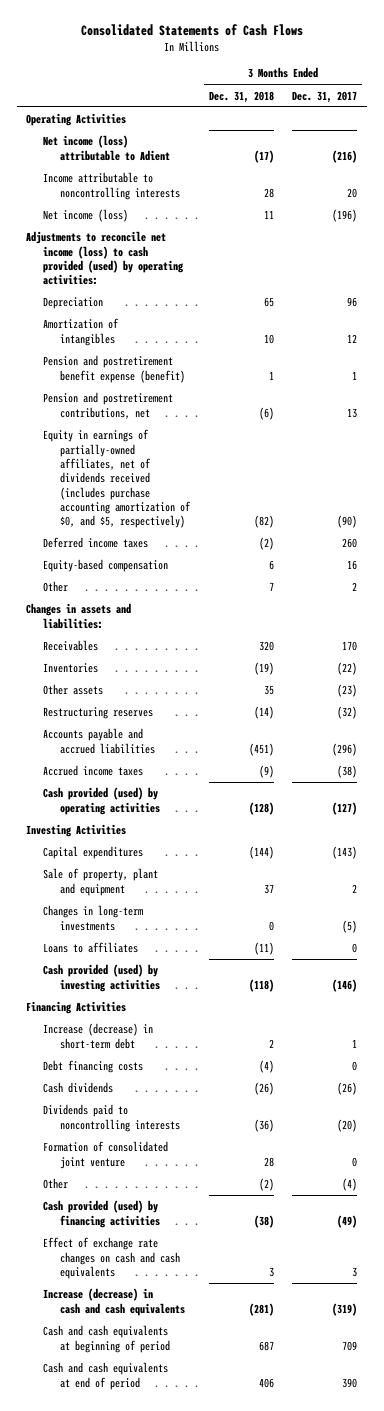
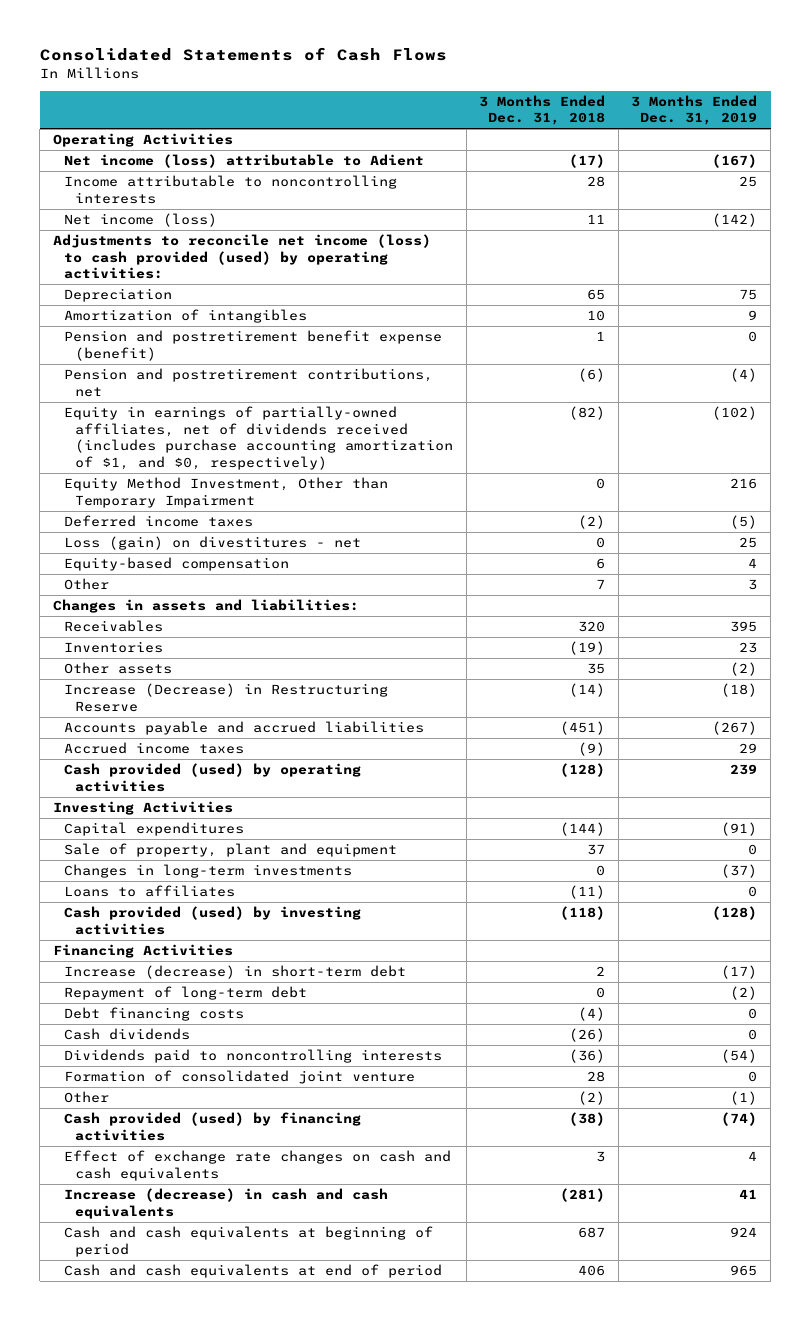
[292,90,358,103] Dec. 31, 2017 -> none
none -> [631,94,758,126] 3 Months Ended Dec. 31, 2019
[43,429,191,529] Equity in earnings of partially-owned affiliates, net of dividends received (includes purchase accounting amortization of $0, and $5, respectively) -> [64,406,454,470] Equity in earnings of partially-owned affiliates, net of dividends received (includes purchase accounting amortization of $1, and $0, respectively)
none -> [64,477,389,508] Equity Method Investment, Other than Temporary Impairment
none -> [64,536,362,551] Loss (gain) on divestitures - net
[43,707,154,720] Restructuring reserves -> [64,683,389,712] Increase (Decrease) in Restructuring Reserve
none -> [64,986,308,1001] Repayment of long-term debt

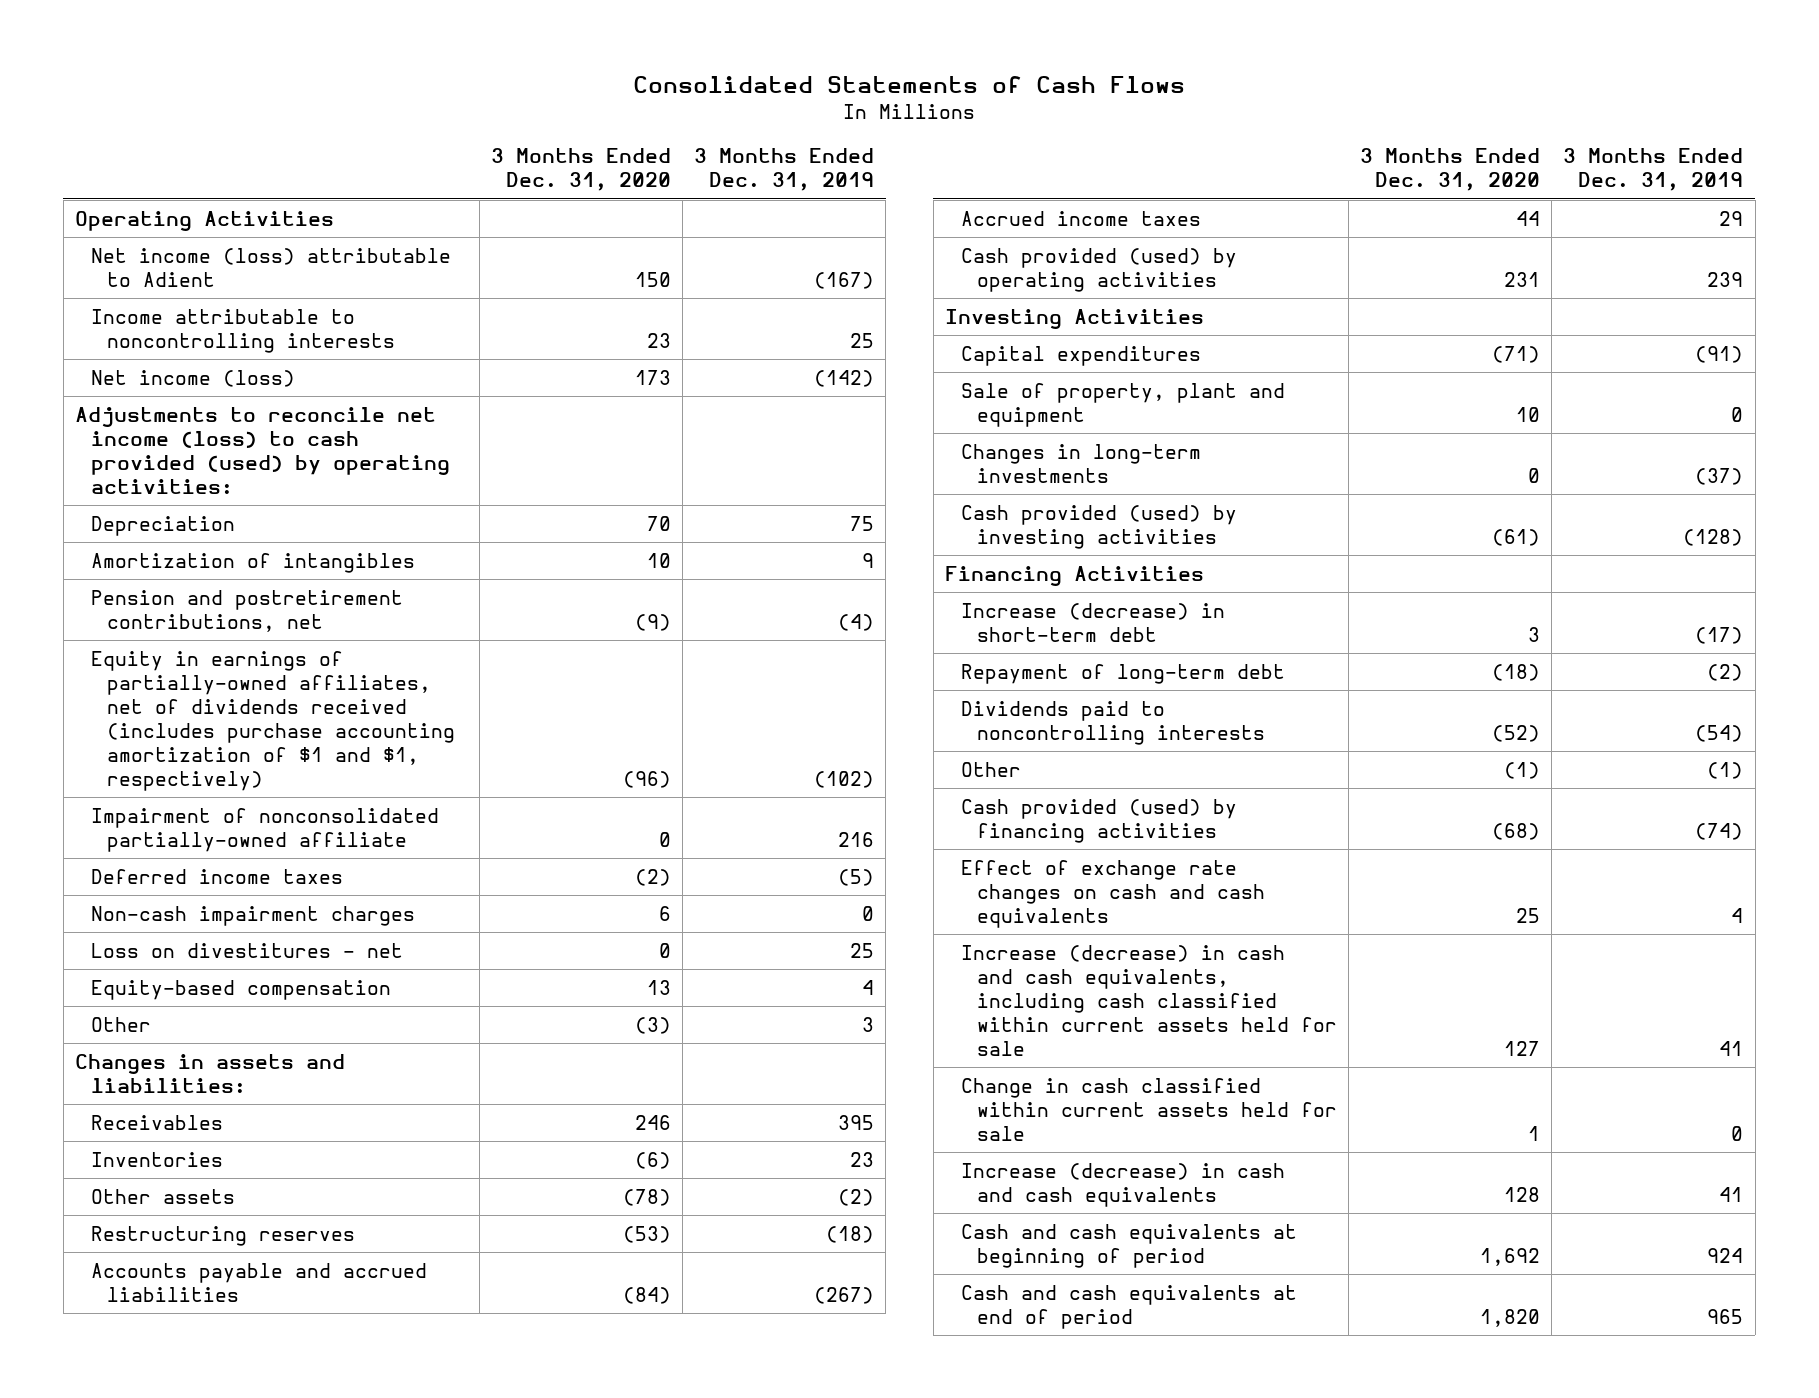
[479,94,606,126] 3 Months Ended Dec. 31, 2018 -> none
none -> [490,148,671,192] 3 Months Ended Dec. 31, 2020
[64,330,443,361] Pension and postretirement benefit expense (benefit) -> none
[64,406,454,470] Equity in earnings of partially-owned affiliates, net of dividends received (includes purchase accounting amortization of $1, and $0, respectively) -> [91,650,456,791] Equity in earnings of partially-owned affiliates, net of dividends received (includes purchase accounting amortization of $1 and $1, respectively)
[64,477,389,508] Equity Method Investment, Other than Temporary Impairment -> [91,807,440,852] Impairment of nonconsolidated partially-owned affiliate
none -> [91,905,416,926] Non-cash impairment charges
[64,536,362,551] Loss (gain) on divestitures - net -> [91,942,404,958] Loss on divestitures - net
[64,683,389,712] Increase (Decrease) in Restructuring Reserve -> [91,1225,356,1246] Restructuring reserves
[64,885,236,898] Loans to affiliates -> none
[64,1007,245,1022] Debt financing costs -> none
[64,1028,191,1041] Cash dividends -> none
[64,1070,416,1085] Formation of consolidated joint venture -> none
none -> [960,944,1337,1056] Increase (decrease) in cash and cash equivalents, including cash classified within current assets held for sale
none -> [960,1077,1337,1141] Change in cash classified within current assets held for sale

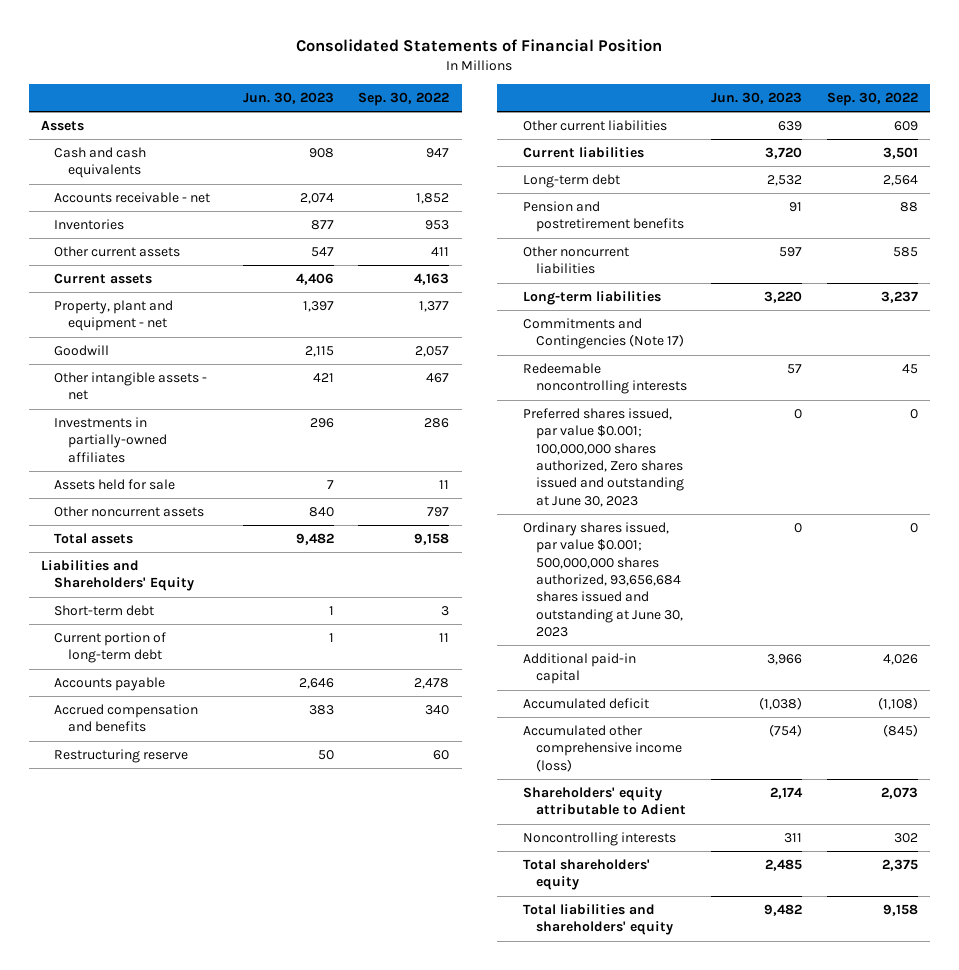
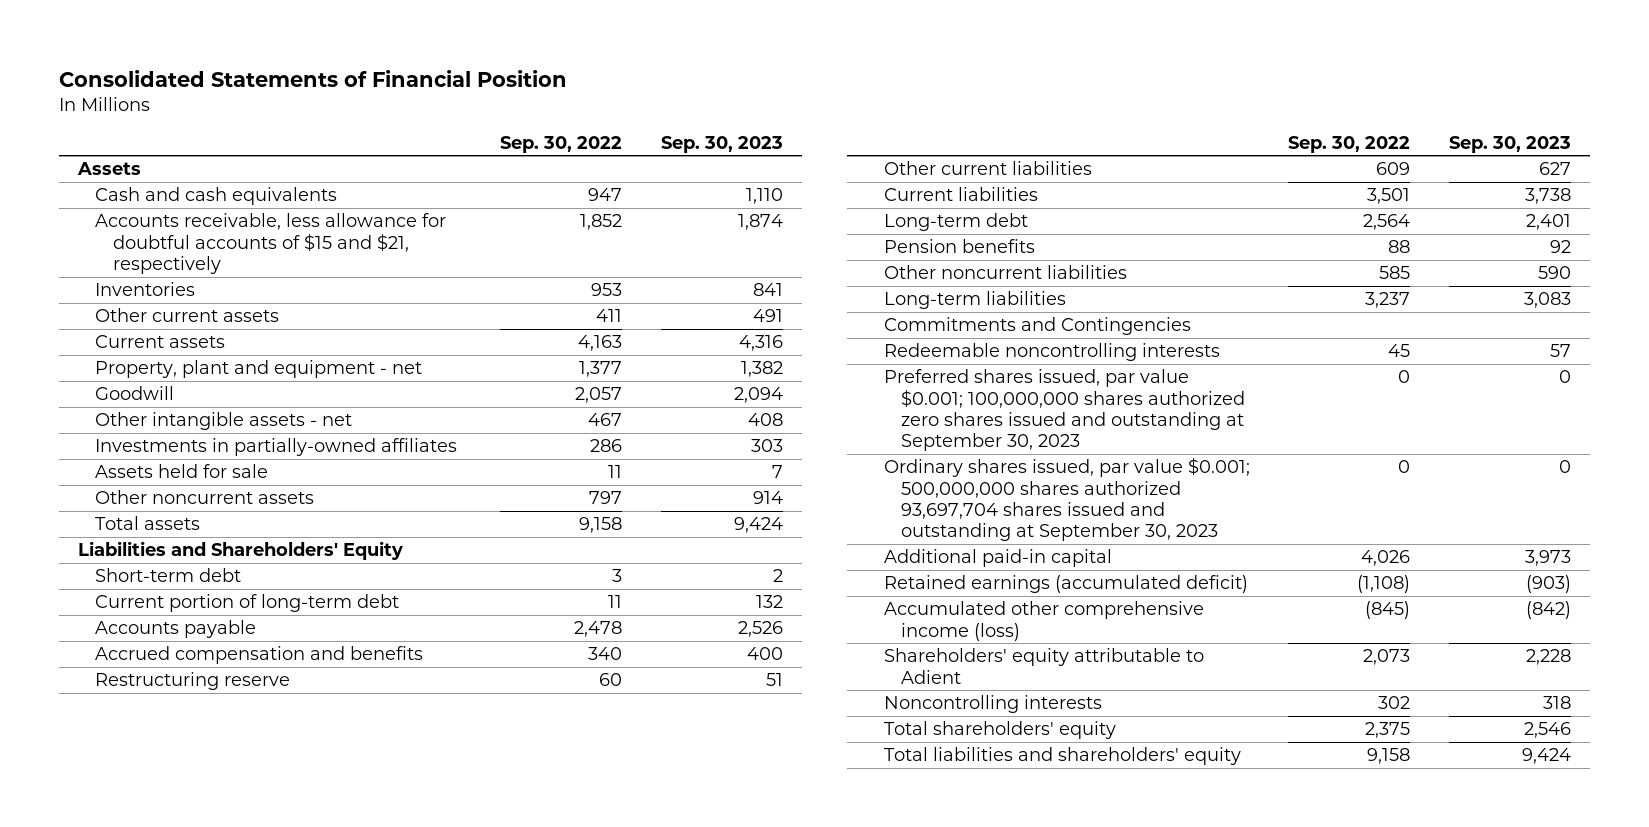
[243,92,335,105] Jun. 30, 2023 -> none
none -> [660,135,783,153] Sep. 30, 2023
[54,192,211,204] Accounts receivable - net -> [95,213,447,275] Accounts receivable, less allowance for doubtful accounts of $15 and $21, respectively
[522,201,685,233] Pension and postretirement benefits -> [883,239,1035,254] Pension benefits
[522,318,685,350] Commitments and Contingencies (Note 17) -> [883,317,1191,336] Commitments and Contingencies
[522,408,685,507] Preferred shares issued, par value $0.001; 100,000,000 shares authorized, Zero shares issued and outstanding at June 30, 2023 -> [883,369,1246,452] Preferred shares issued, par value $0.001; 100,000,000 shares authorized zero shares issued and outstanding at September 30, 2023
[522,522,684,638] Ordinary shares issued, par value $0.001; 500,000,000 shares authorized, 93,656,684 shares issued and outstanding at June 30, 2023 -> [883,457,1250,542] Ordinary shares issued, par value $0.001; 500,000,000 shares authorized 93,697,704 shares issued and outstanding at September 30, 2023
[522,698,649,710] Accumulated deficit -> [883,575,1248,594] Retained earnings (accumulated deficit)

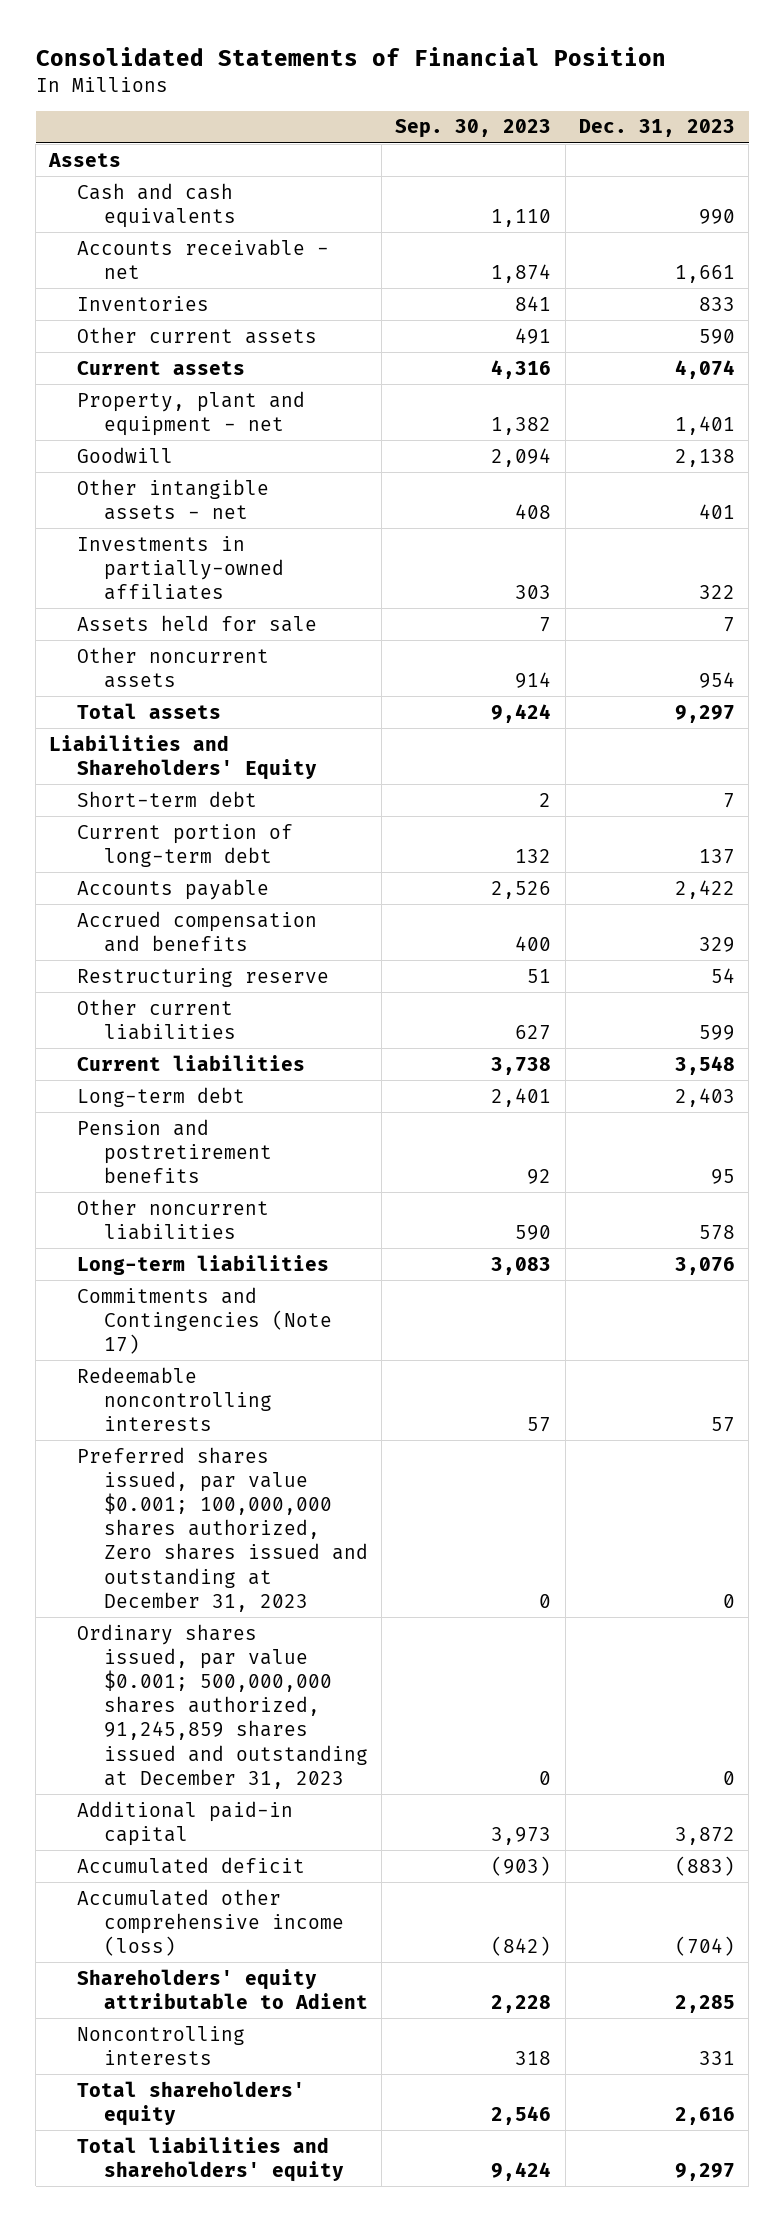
[499,135,622,153] Sep. 30, 2022 -> none
none -> [578,119,735,138] Dec. 31, 2023
[95,213,447,275] Accounts receivable, less allowance for doubtful accounts of $15 and $21, respectively -> [76,238,329,279] Accounts receivable - net
[883,239,1035,254] Pension benefits -> [76,1118,272,1184] Pension and postretirement benefits
[883,317,1191,336] Commitments and Contingencies -> [76,1286,332,1355] Commitments and Contingencies (Note 17)
[883,369,1246,452] Preferred shares issued, par value $0.001; 100,000,000 shares authorized zero shares issued and outstanding at September 30, 2023 -> [76,1446,368,1612] Preferred shares issued, par value $0.001; 100,000,000 shares authorized, Zero shares issued and outstanding at December 31, 2023
[883,457,1250,542] Ordinary shares issued, par value $0.001; 500,000,000 shares authorized 93,697,704 shares issued and outstanding at September 30, 2023 -> [76,1623,368,1789] Ordinary shares issued, par value $0.001; 500,000,000 shares authorized, 91,245,859 shares issued and outstanding at December 31, 2023
[883,575,1248,594] Retained earnings (accumulated deficit) -> [76,1856,305,1874] Accumulated deficit

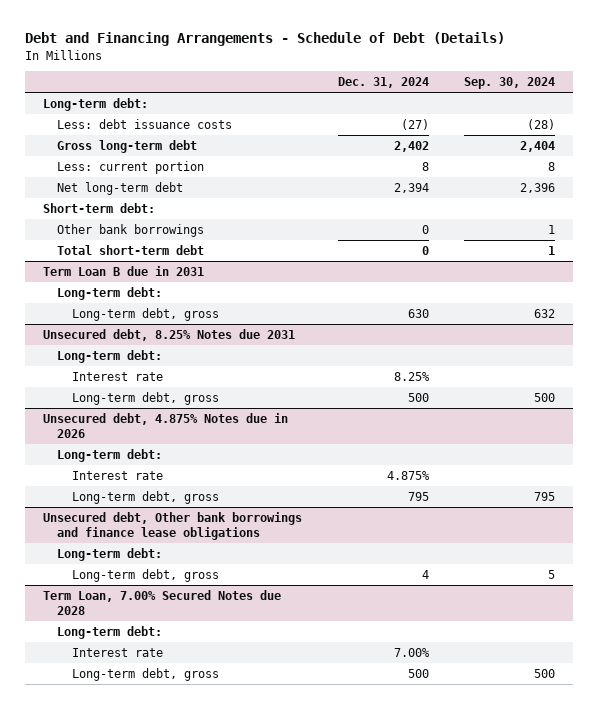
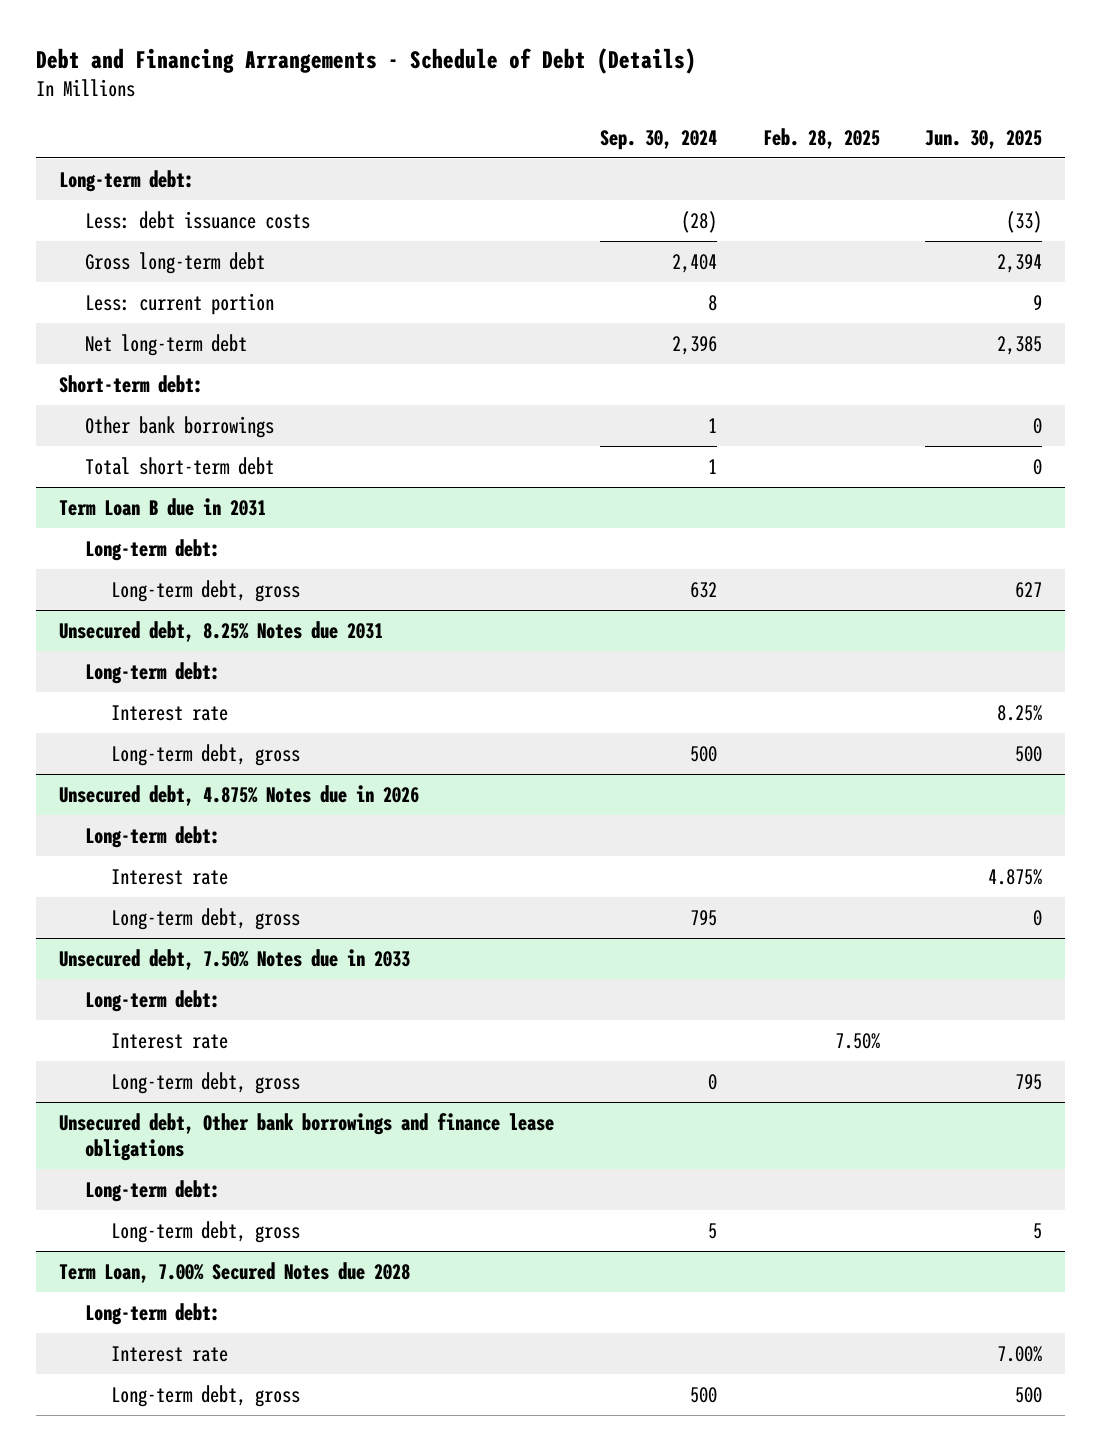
[337,77,429,89] Dec. 31, 2024 -> none
none -> [762,127,880,149] Feb. 28, 2025
none -> [925,129,1043,149] Jun. 30, 2025
none -> [58,948,410,970] Unsecured debt, 7.50% Notes due in 2033
none -> [84,989,220,1012] Long-term debt:
none -> [110,1032,228,1049] Interest rate
none -> [110,1071,300,1094] Long-term debt, gross

